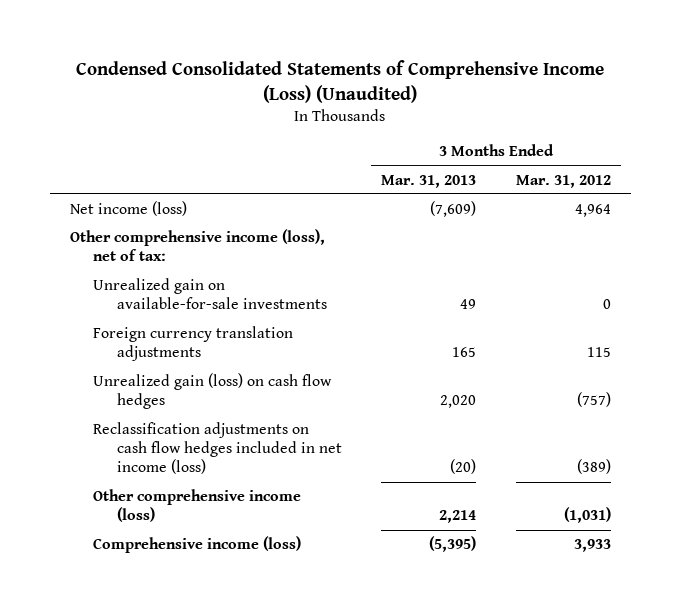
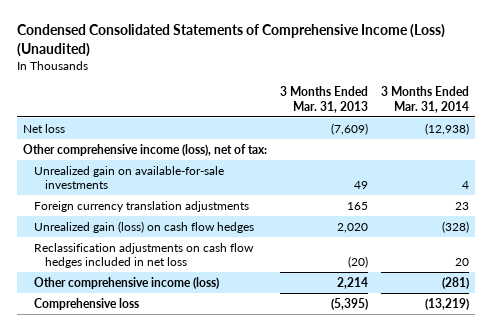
[515,174,611,188] Mar. 31, 2012 -> none
none -> [380,86,469,113] 3 Months Ended Mar. 31, 2014
[69,201,187,217] Net income (loss) -> [23,123,66,133] Net loss
[93,422,342,475] Reclassification adjustments on cash flow hedges included in net income (loss) -> [34,242,255,268] Reclassification adjustments on cash flow hedges included in net loss
[93,536,302,554] Comprehensive income (loss) -> [34,297,140,310] Comprehensive loss

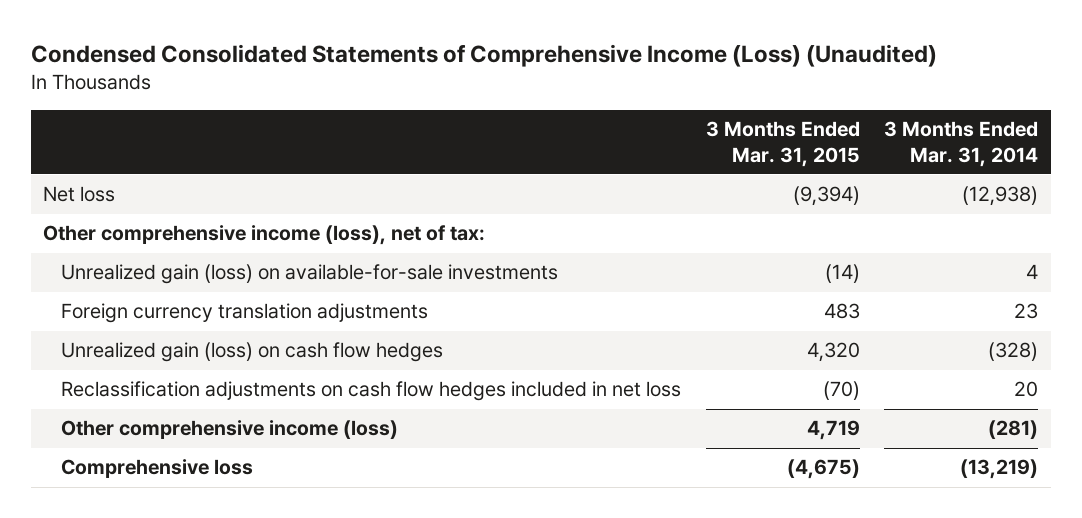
[280,86,369,113] 3 Months Ended Mar. 31, 2013 -> none
none -> [705,120,860,167] 3 Months Ended Mar. 31, 2015
[34,165,225,189] Unrealized gain on available-for-sale investments -> [60,264,558,285] Unrealized gain (loss) on available-for-sale investments

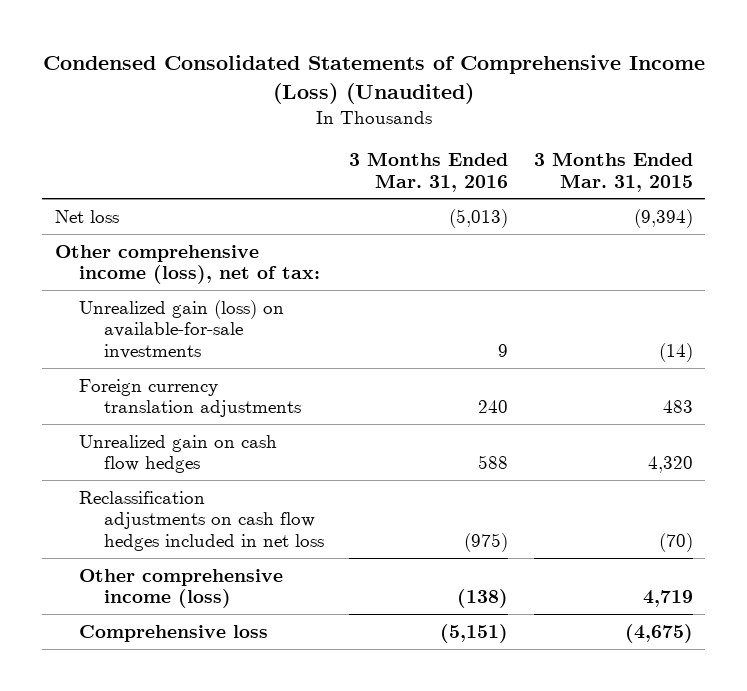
[884,120,1039,167] 3 Months Ended Mar. 31, 2014 -> none
none -> [349,151,509,192] 3 Months Ended Mar. 31, 2016
[60,342,443,363] Unrealized gain (loss) on cash flow hedges -> [79,434,278,474] Unrealized gain on cash flow hedges

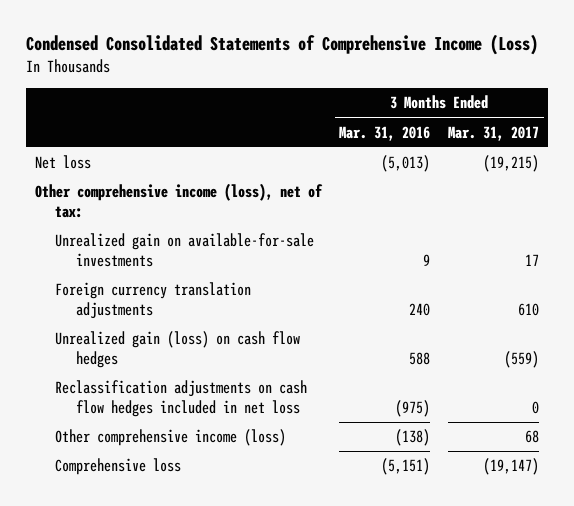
[42,55,705,104] Condensed Consolidated Statements of Comprehensive Income (Loss) (Unaudited) -> [25,34,538,56] Condensed Consolidated Statements of Comprehensive Income (Loss)
[533,151,693,192] 3 Months Ended Mar. 31, 2015 -> none
none -> [448,125,540,141] Mar. 31, 2017
[79,299,285,360] Unrealized gain (loss) on available-for-sale investments -> [55,233,315,268] Unrealized gain on available-for-sale investments
[79,434,278,474] Unrealized gain on cash flow hedges -> [55,331,301,369] Unrealized gain (loss) on cash flow hedges

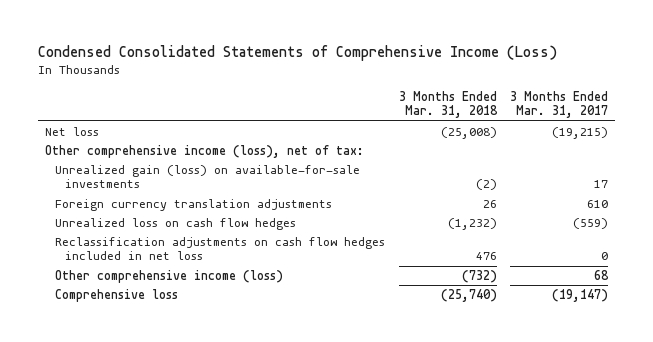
[339,125,431,141] Mar. 31, 2016 -> none
none -> [398,90,498,119] 3 Months Ended Mar. 31, 2018
[55,233,315,268] Unrealized gain on available-for-sale investments -> [54,164,360,189] Unrealized gain (loss) on available-for-sale investments
[55,331,301,369] Unrealized gain (loss) on cash flow hedges -> [54,217,296,230] Unrealized loss on cash flow hedges

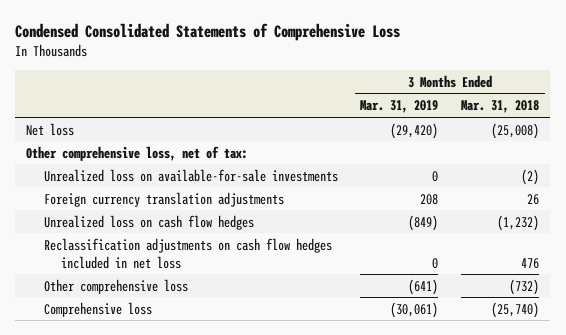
[37,45,557,62] Condensed Consolidated Statements of Comprehensive Income (Loss) -> [15,23,401,42] Condensed Consolidated Statements of Comprehensive Loss
[510,90,609,119] 3 Months Ended Mar. 31, 2017 -> none
none -> [360,100,439,114] Mar. 31, 2019
[44,144,364,158] Other comprehensive income (loss), net of tax: -> [26,145,249,161] Other comprehensive loss, net of tax:
[54,164,360,189] Unrealized gain (loss) on available-for-sale investments -> [43,168,338,182] Unrealized loss on available-for-sale investments
[54,269,283,283] Other comprehensive income (loss) -> [43,278,188,294] Other comprehensive loss

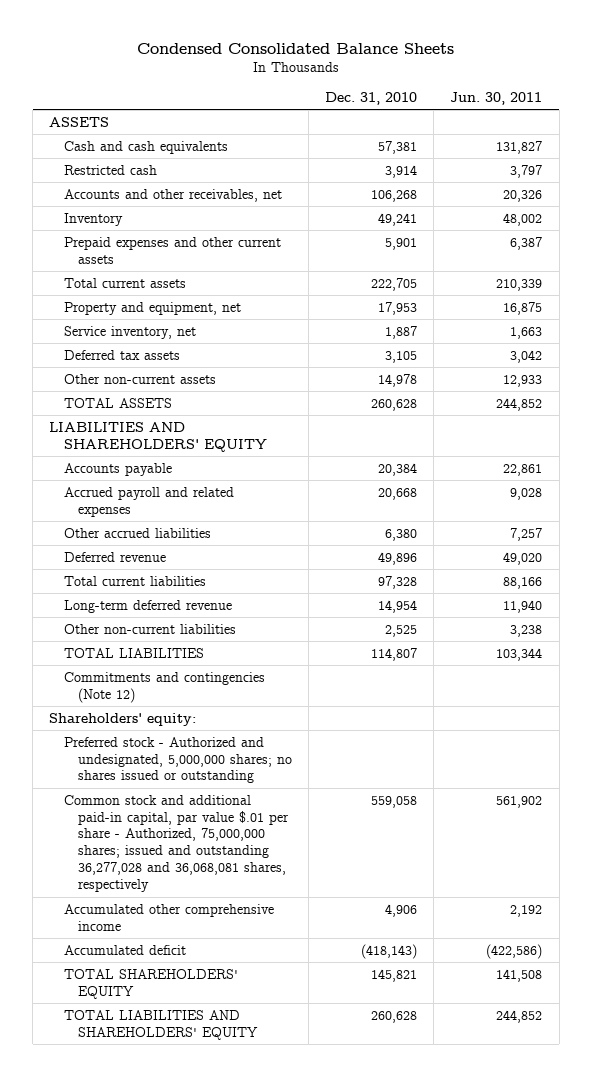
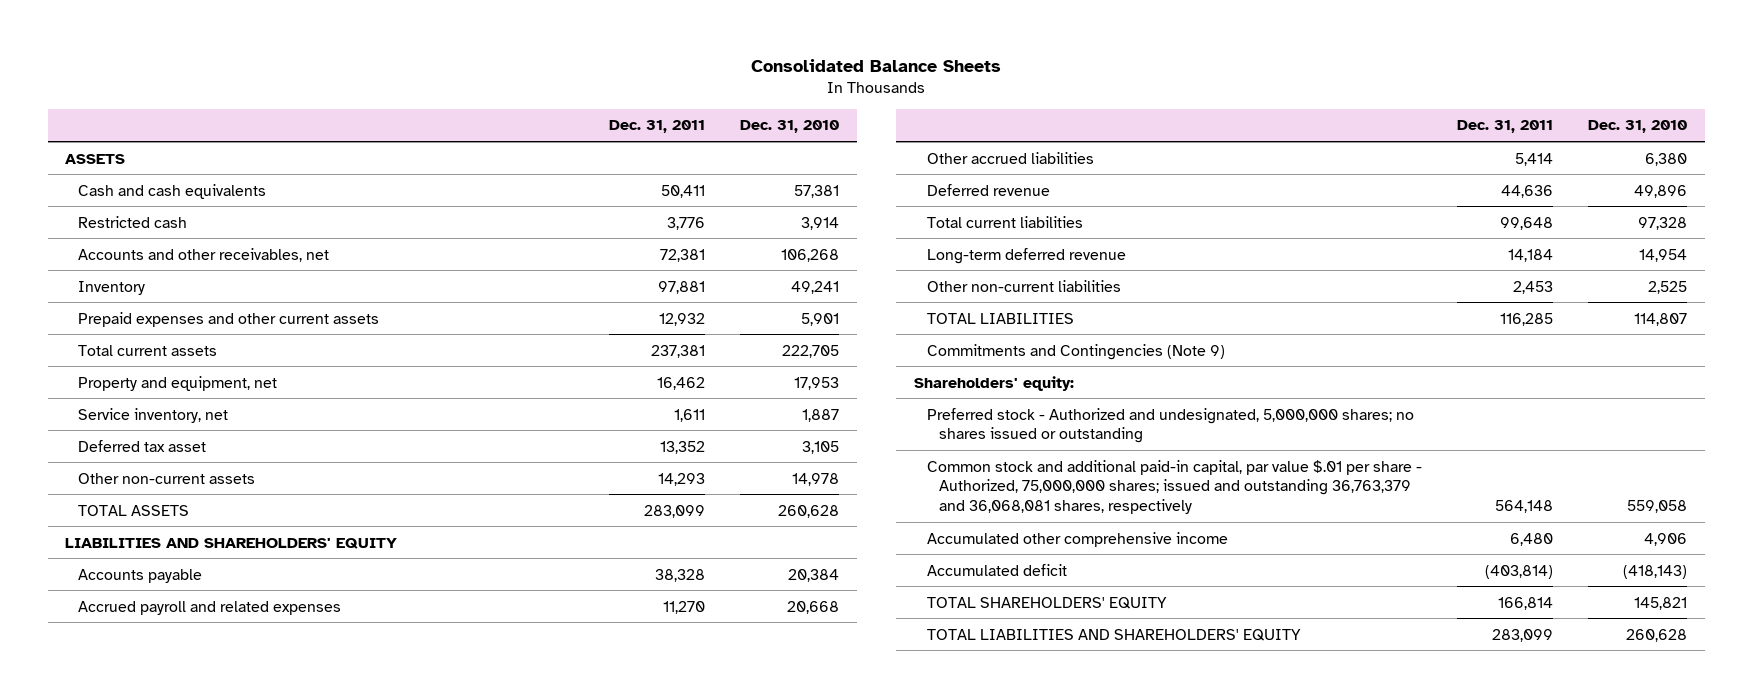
[136,42,454,54] Condensed Consolidated Balance Sheets -> [751,59,1002,73] Consolidated Balance Sheets
[450,91,543,105] Jun. 30, 2011 -> none
none -> [608,120,705,134] Dec. 31, 2011
[63,349,180,360] Deferred tax assets -> [78,439,207,452] Deferred tax asset
[63,671,265,703] Commitments and contingencies (Note 12) -> [926,343,1225,360] Commitments and Contingencies (Note 9)
[63,794,290,893] Common stock and additional paid-in capital, par value $.01 per share - Authorized, 75,000,000 shares; issued and outstanding 36,277,028 and 36,068,081 shares, respectively -> [926,459,1422,515] Common stock and additional paid-in capital, par value $.01 per share - Authorized, 75,000,000 shares; issued and outstanding 36,763,379 and 36,068,081 shares, respectively

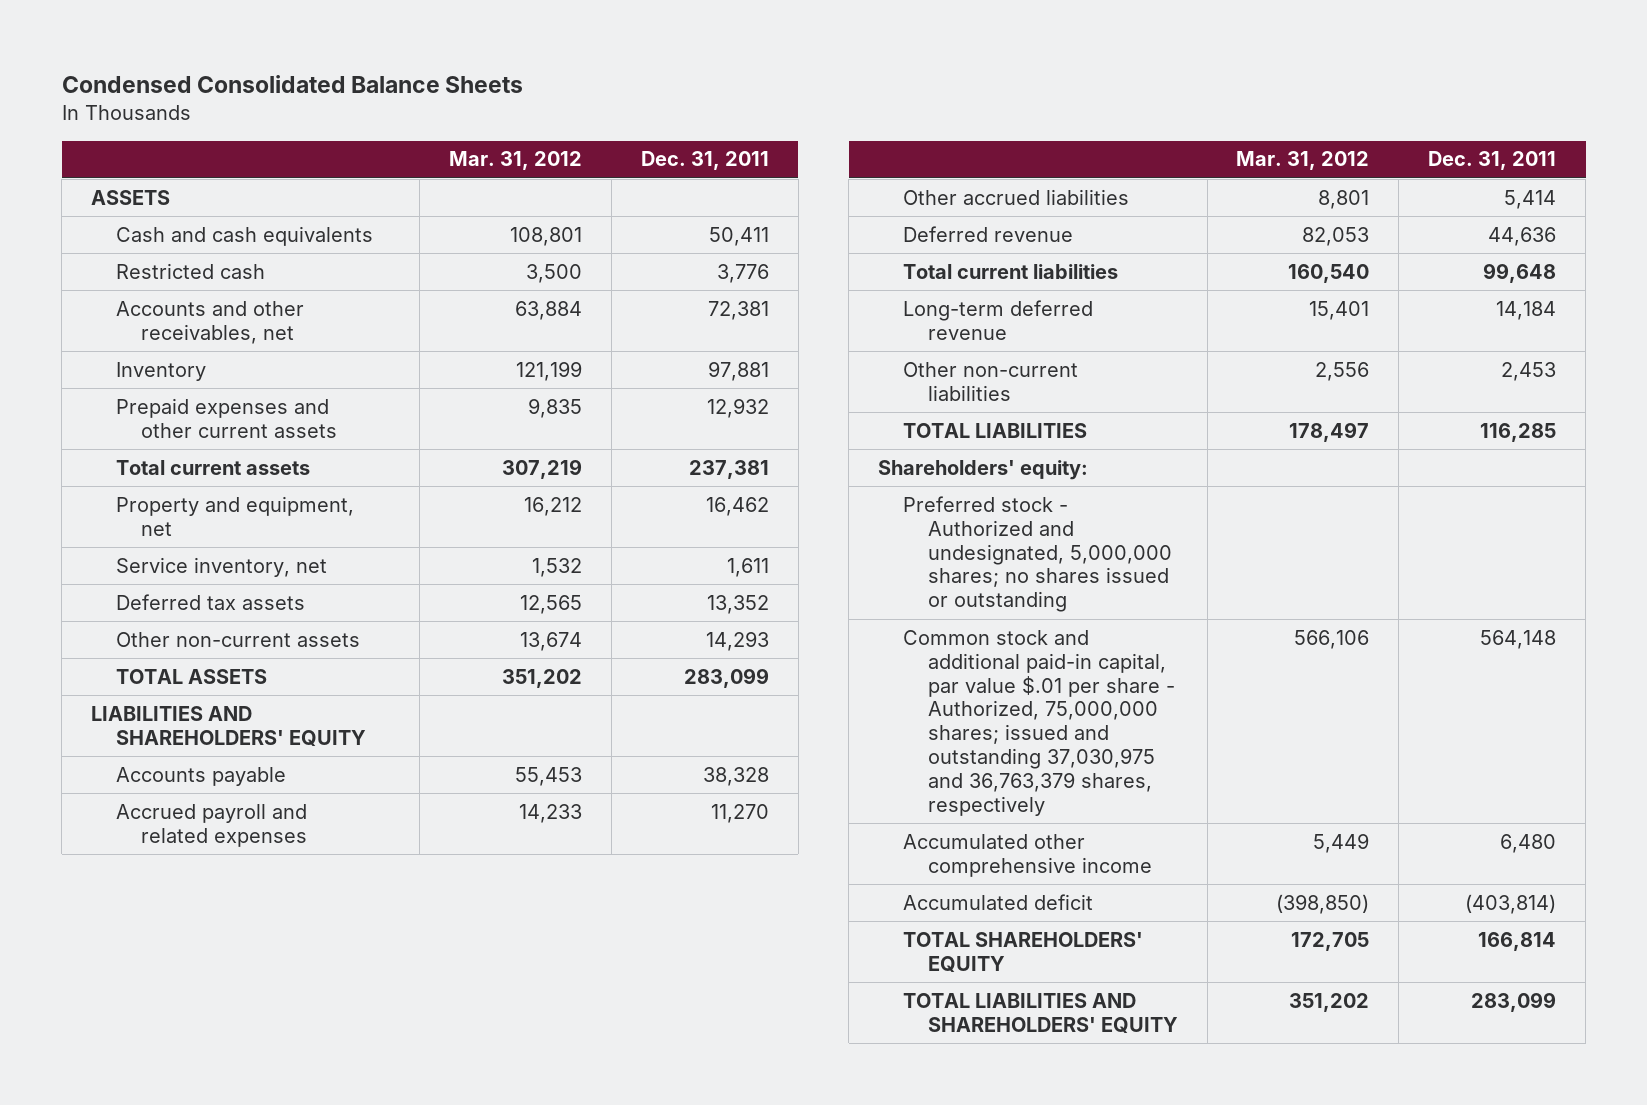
[751,59,1002,73] Consolidated Balance Sheets -> [61,75,523,94] Condensed Consolidated Balance Sheets
[740,120,840,134] Dec. 31, 2010 -> none
none -> [449,151,583,171] Mar. 31, 2012
[78,439,207,452] Deferred tax asset -> [115,593,305,610] Deferred tax assets
[926,343,1225,360] Commitments and Contingencies (Note 9) -> none
[926,459,1422,515] Common stock and additional paid-in capital, par value $.01 per share - Authorized, 75,000,000 shares; issued and outstanding 36,763,379 and 36,068,081 shares, respectively -> [902,629,1175,816] Common stock and additional paid-in capital, par value $.01 per share - Authorized, 75,000,000 shares; issued and outstanding 37,030,975 and 36,763,379 shares, respectively

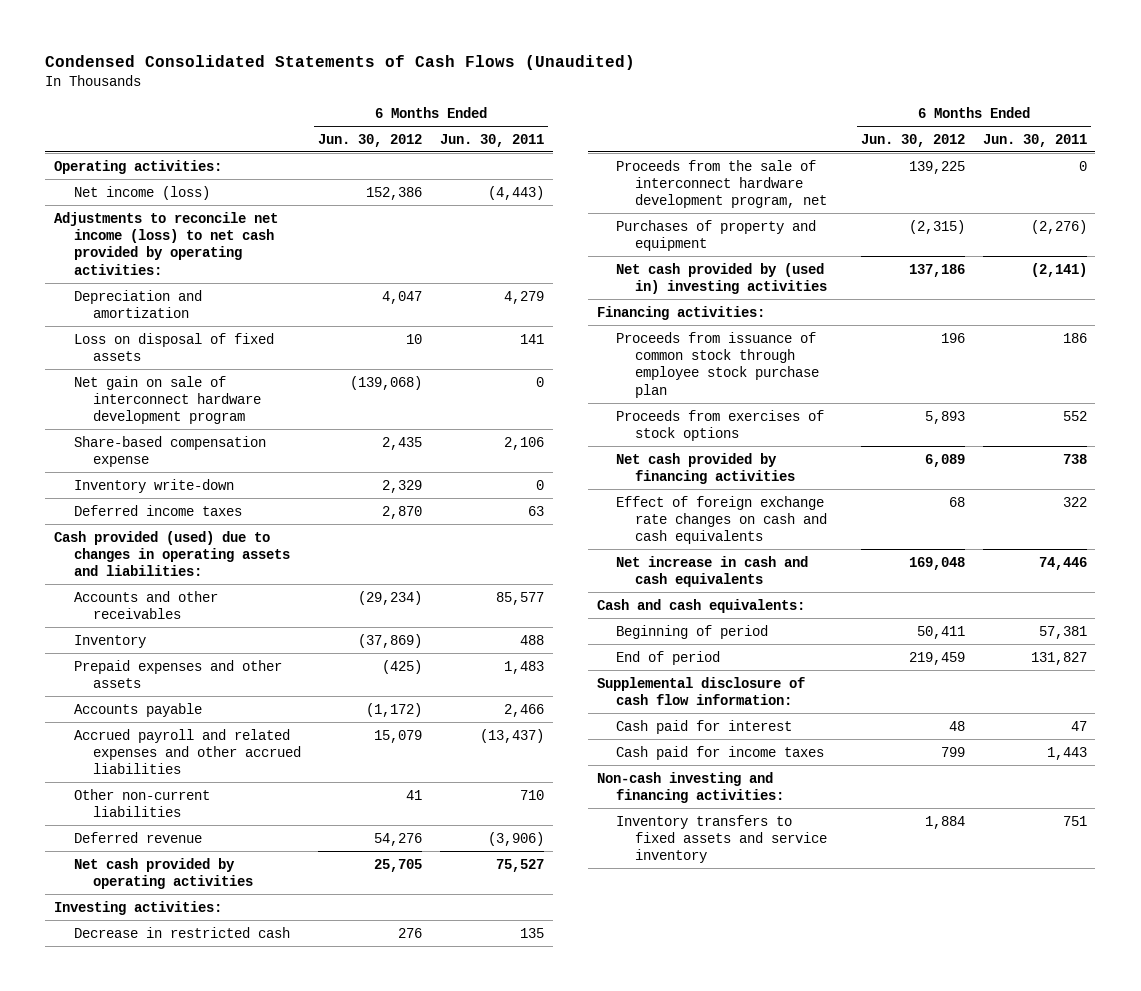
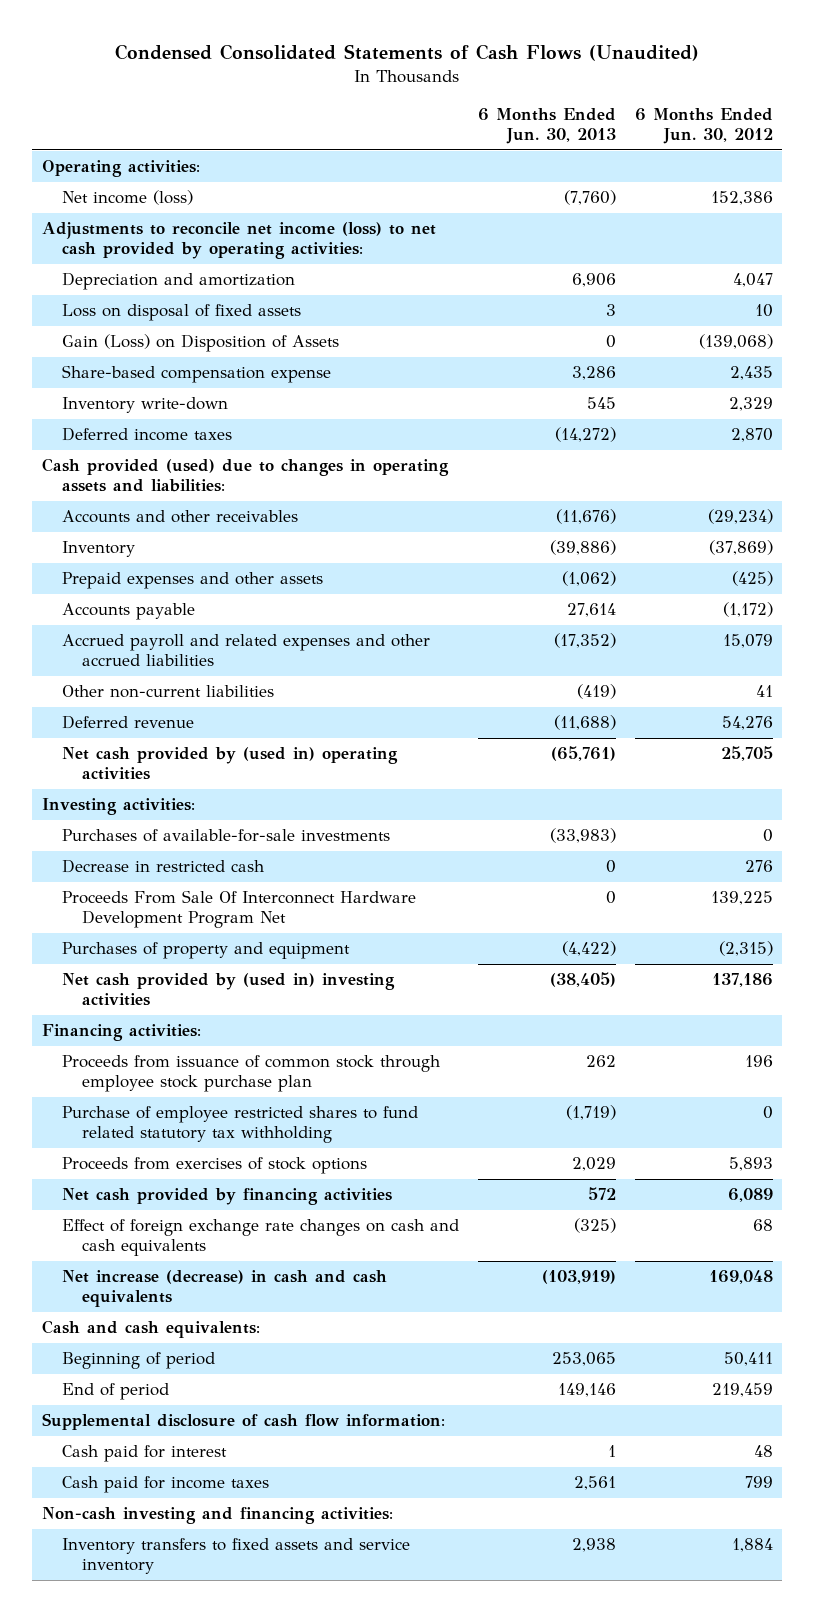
[440,133,545,147] Jun. 30, 2011 -> none
none -> [477,108,616,144] 6 Months Ended Jun. 30, 2013
[73,375,261,425] Net gain on sale of interconnect hardware development program -> [61,334,339,353] Gain (Loss) on Disposition of Assets
[73,857,253,889] Net cash provided by operating activities -> [61,747,398,781] Net cash provided by (used in) operating activities
none -> [61,829,390,843] Purchases of available-for-sale investments
[616,159,828,209] Proceeds from the sale of interconnect hardware development program, net -> [61,890,416,929] Proceeds From Sale Of Interconnect Hardware Development Program Net
none -> [61,1106,418,1144] Purchase of employee restricted shares to fund related statutory tax withholding
[616,555,809,587] Net increase in cash and cash equivalents -> [61,1270,387,1308] Net increase (decrease) in cash and cash equivalents

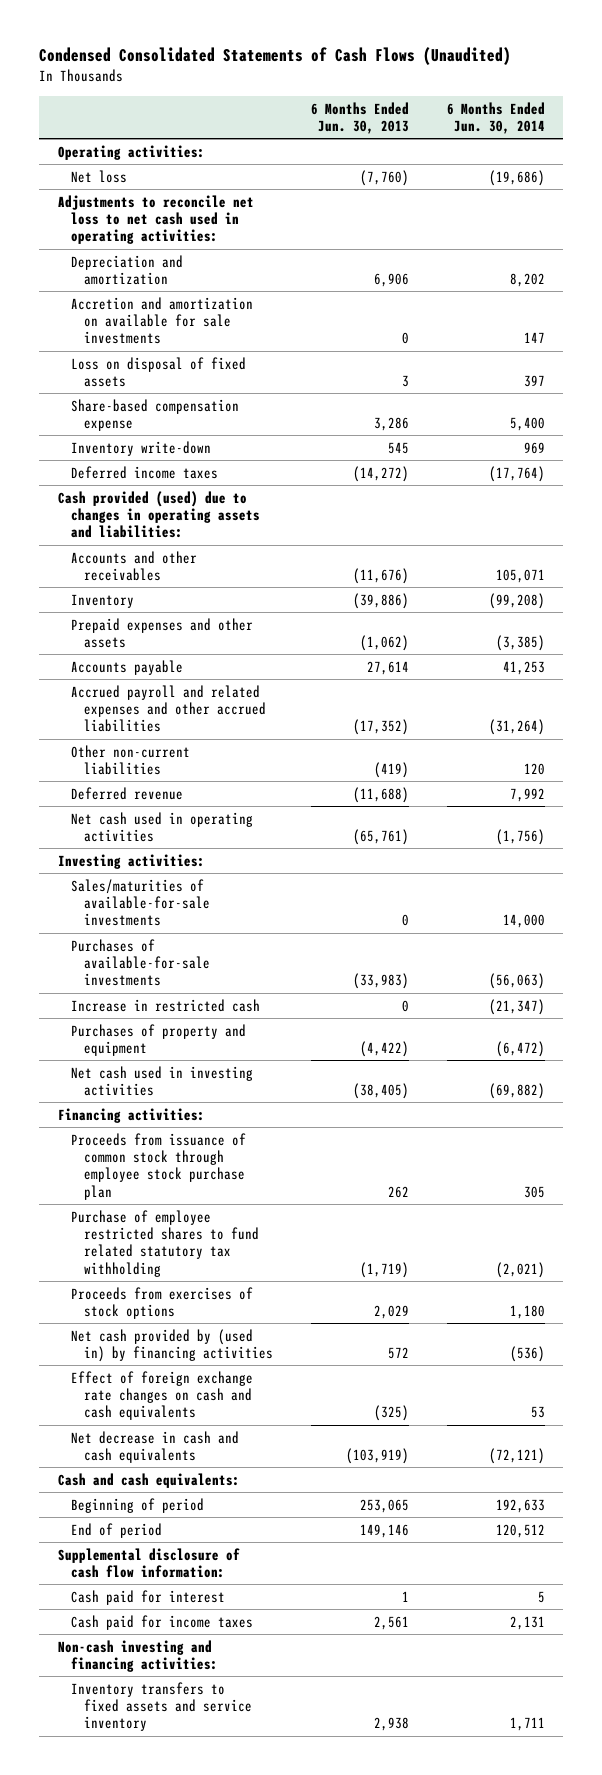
[634,108,773,144] 6 Months Ended Jun. 30, 2012 -> none
none -> [446,101,545,135] 6 Months Ended Jun. 30, 2014
[61,190,193,206] Net income (loss) -> [70,169,127,183] Net loss
[41,222,436,260] Adjustments to reconcile net income (loss) to net cash provided by operating activities: -> [57,194,254,245] Adjustments to reconcile net loss to net cash used in operating activities:
none -> [70,296,253,345] Accretion and amortization on available for sale investments
[61,334,339,353] Gain (Loss) on Disposition of Assets -> none
[61,747,398,781] Net cash provided by (used in) operating activities -> [70,811,253,843] Net cash used in operating activities
none -> [70,878,210,927] Sales/maturities of available-for-sale investments
[61,890,416,929] Proceeds From Sale Of Interconnect Hardware Development Program Net -> none
[61,859,264,874] Decrease in restricted cash -> [70,998,260,1012] Increase in restricted cash
[61,973,395,1007] Net cash provided by (used in) investing activities -> [70,1065,253,1097] Net cash used in investing activities
[61,1188,392,1206] Net cash provided by financing activities -> [70,1328,273,1363] Net cash provided by (used in) by financing activities
[61,1270,387,1308] Net increase (decrease) in cash and cash equivalents -> [70,1430,239,1464] Net decrease in cash and cash equivalents

